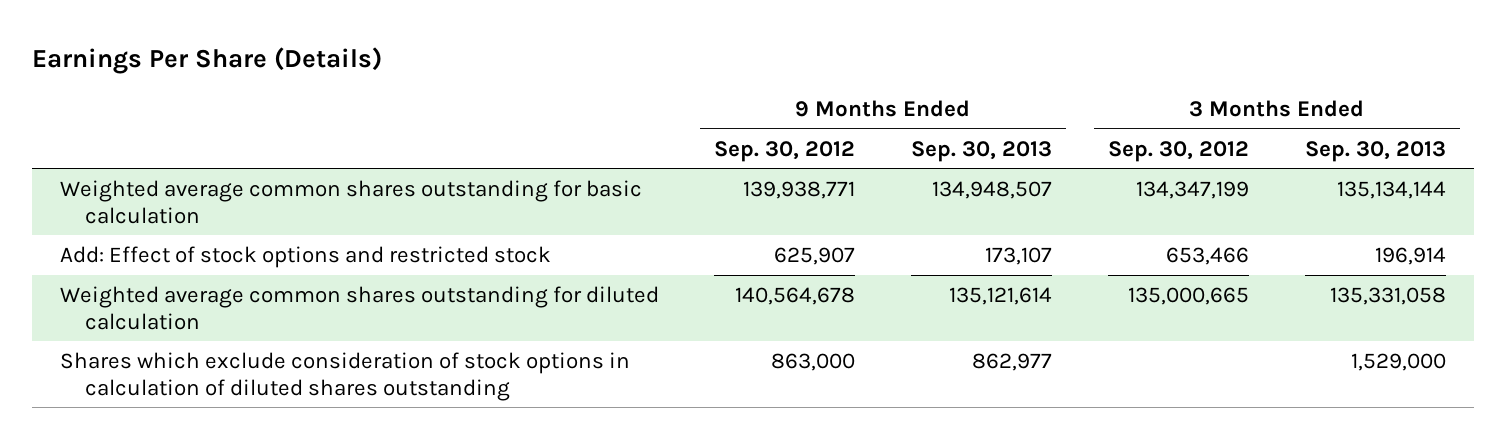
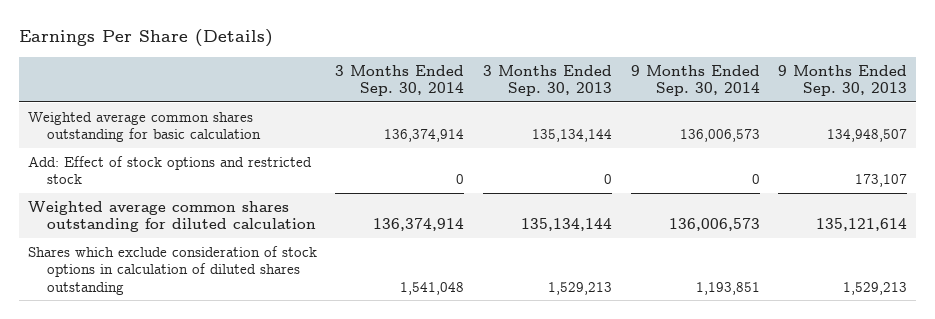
[714,140,856,162] Sep. 30, 2012 -> none
[1107,140,1249,162] Sep. 30, 2012 -> none
none -> [335,64,465,97] 3 Months Ended Sep. 30, 2014
none -> [630,64,760,97] 9 Months Ended Sep. 30, 2014
[1374,246,1446,265] 196,914 -> [604,174,613,185] 0
[1329,286,1446,305] 135,331,058 -> [521,218,613,232] 135,134,144
[972,352,1053,371] 862,977 -> [843,282,908,296] 1,529,213
[1350,352,1446,371] 1,529,000 -> [548,282,613,296] 1,529,213

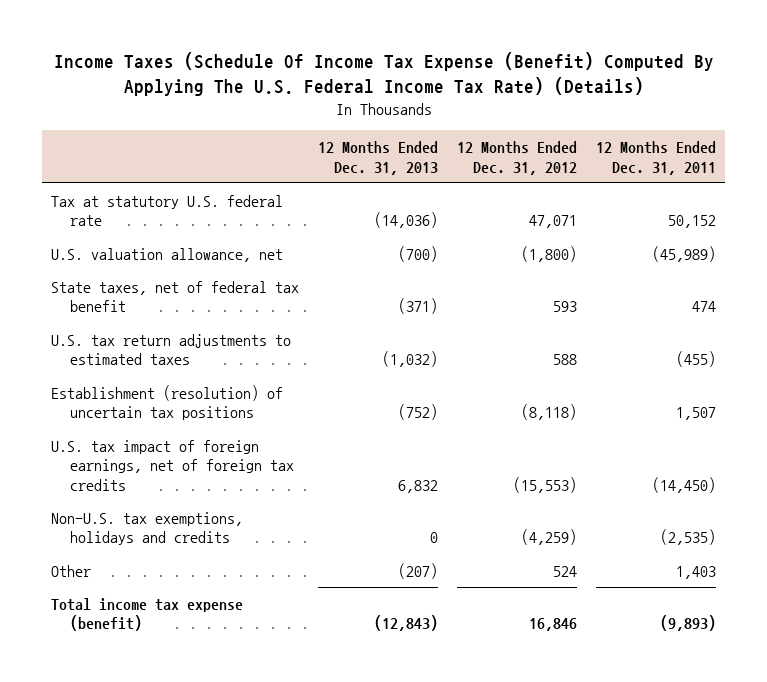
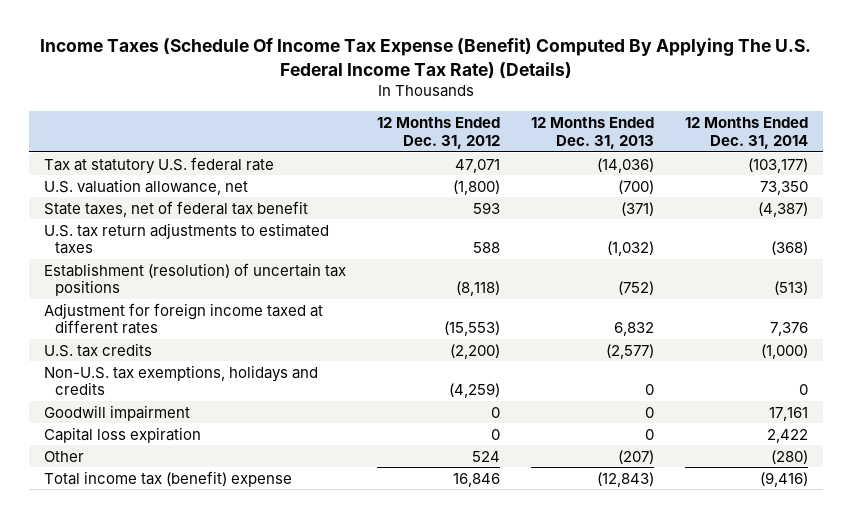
[595,140,716,175] 12 Months Ended Dec. 31, 2011 -> none
none -> [684,117,808,149] 12 Months Ended Dec. 31, 2014
[51,439,295,492] U.S. tax impact of foreign earnings, net of foreign tax credits -> [44,302,324,335] Adjustment for foreign income taxed at different rates
none -> [44,342,153,357] U.S. tax credits
none -> [44,404,191,421] Goodwill impairment
none -> [44,426,202,443] Capital loss expiration
[51,597,244,632] Total income tax expense (benefit) -> [44,470,293,487] Total income tax (benefit) expense

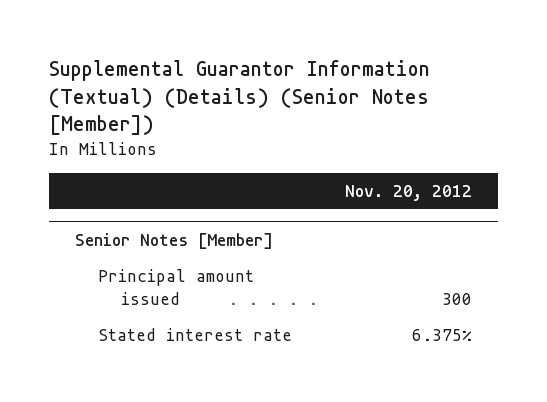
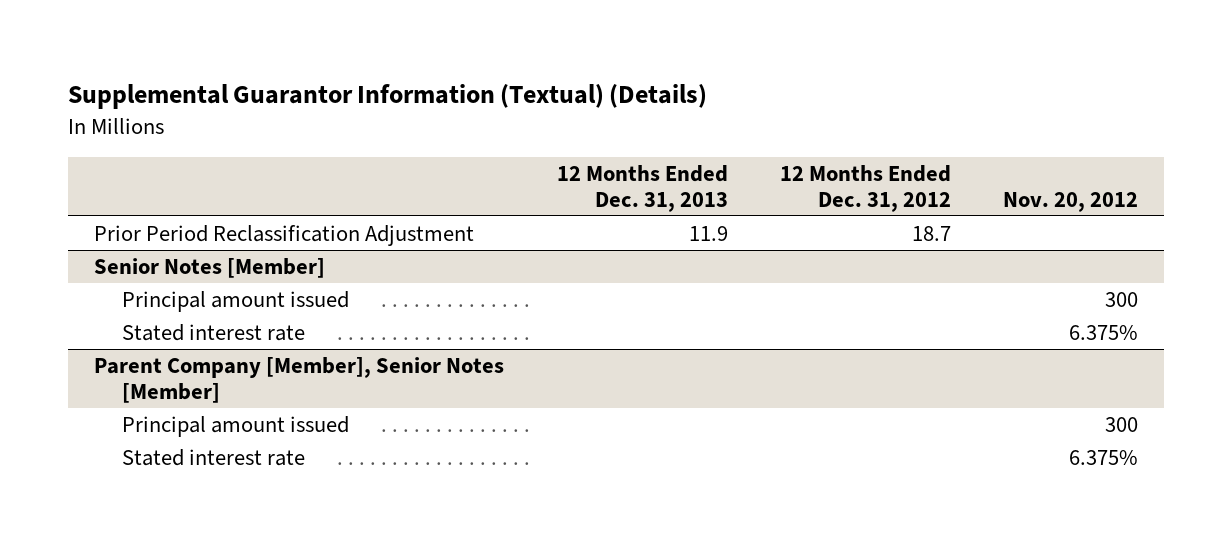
[48,60,430,136] Supplemental Guarantor Information (Textual) (Details) (Senior Notes [Member]) -> [68,84,708,110] Supplemental Guarantor Information (Textual) (Details)
none -> [556,164,728,212] 12 Months Ended Dec. 31, 2013
none -> [779,164,951,212] 12 Months Ended Dec. 31, 2012
none -> [94,224,475,246] Prior Period Reclassification Adjustment
none -> [94,356,505,404] Parent Company [Member], Senior Notes [Member]
none -> [121,415,349,437] Principal amount issued
none -> [121,448,305,466] Stated interest rate

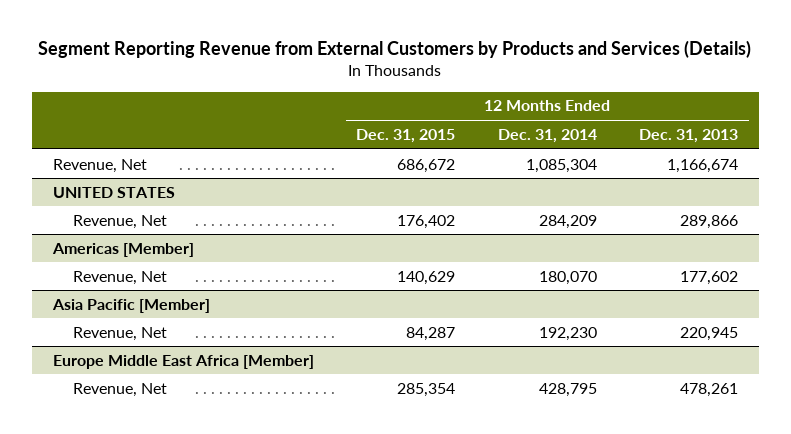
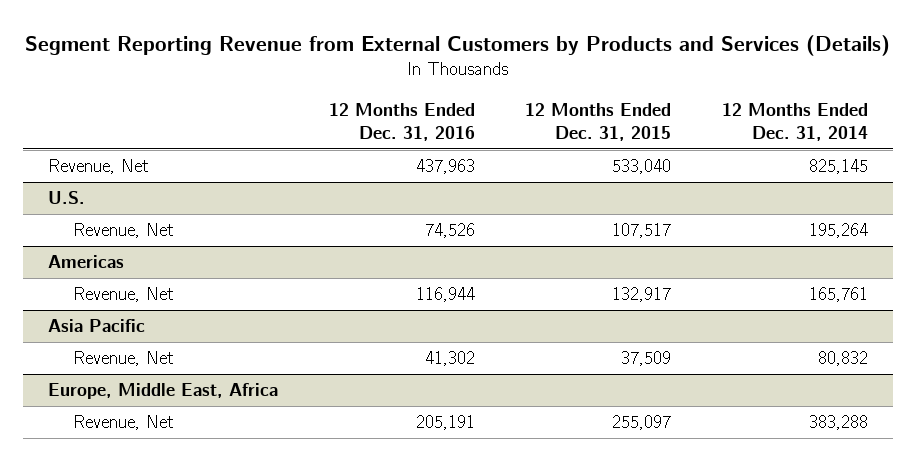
[639,128,739,143] Dec. 31, 2013 -> none
none -> [328,102,475,141] 12 Months Ended Dec. 31, 2016
[397,158,456,173] 686,672 -> [612,159,672,175] 533,040
[525,158,597,173] 1,085,304 -> [809,159,869,175] 825,145
[52,186,175,198] UNITED STATES -> [48,191,86,205] U.S.
[397,214,456,229] 176,402 -> [612,223,672,239] 107,517
[538,214,597,229] 284,209 -> [809,223,869,239] 195,264
[51,242,194,257] Americas [Member] -> [48,255,125,269] Americas
[397,270,456,285] 140,629 -> [612,287,672,303] 132,917
[538,270,597,285] 180,070 -> [809,287,869,303] 165,761
[51,298,210,313] Asia Pacific [Member] -> [48,319,146,333] Asia Pacific
[406,326,456,341] 84,287 -> [621,351,672,367] 37,509
[538,326,597,341] 192,230 -> [818,351,869,367] 80,832
[52,354,314,369] Europe Middle East Africa [Member] -> [48,383,279,400] Europe, Middle East, Africa
[397,382,456,397] 285,354 -> [612,415,672,431] 255,097
[538,382,597,397] 428,795 -> [809,415,869,431] 383,288

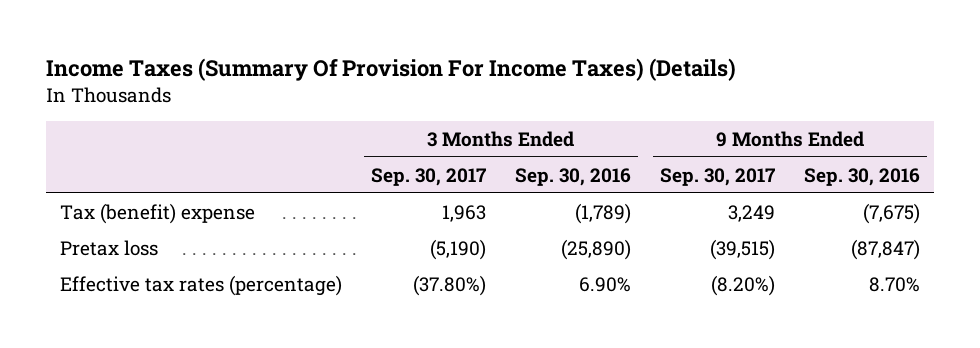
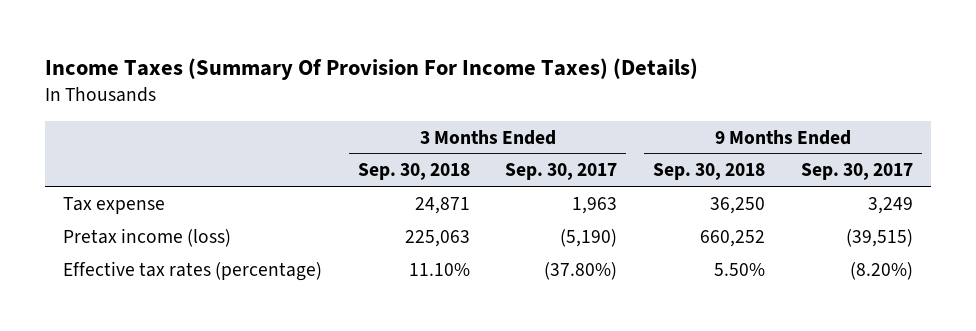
[515,167,632,186] Sep. 30, 2016 -> none
[803,167,920,186] Sep. 30, 2016 -> none
none -> [357,163,470,181] Sep. 30, 2018
none -> [653,163,766,181] Sep. 30, 2018
[60,202,256,224] Tax (benefit) expense -> [63,196,166,214] Tax expense
[60,239,159,256] Pretax loss -> [63,227,232,247] Pretax income (loss)

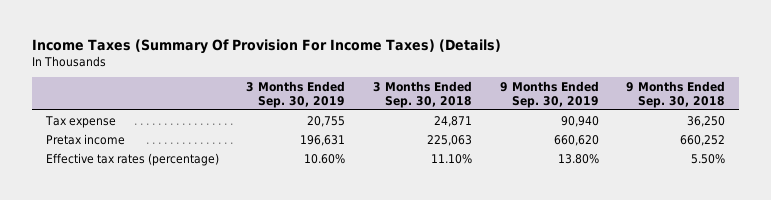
[505,163,618,181] Sep. 30, 2017 -> none
[800,163,913,181] Sep. 30, 2017 -> none
none -> [246,80,346,108] 3 Months Ended Sep. 30, 2019
none -> [499,80,599,108] 9 Months Ended Sep. 30, 2019
[63,227,232,247] Pretax income (loss) -> [45,133,125,145] Pretax income

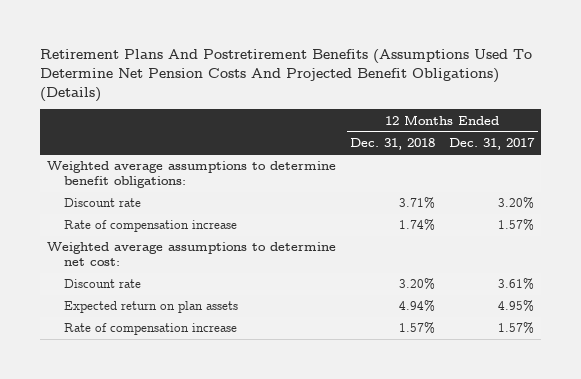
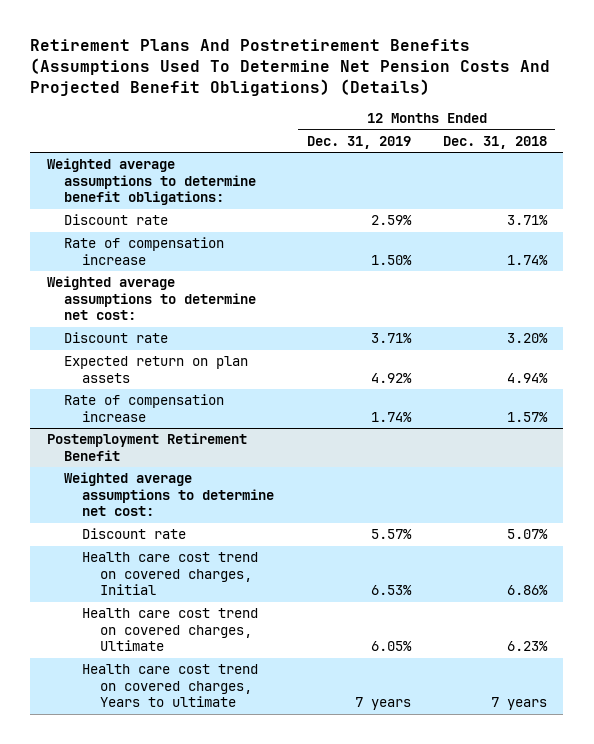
[449,138,536,151] Dec. 31, 2017 -> none
none -> [306,135,411,149] Dec. 31, 2019
none -> [46,433,247,461] Postemployment Retirement Benefit
none -> [64,472,275,517] Weighted average assumptions to determine net cost:
none -> [82,528,187,540] Discount rate
none -> [82,552,259,596] Health care cost trend on covered charges, Initial
none -> [82,608,259,652] Health care cost trend on covered charges, Ultimate
none -> [82,664,259,708] Health care cost trend on covered charges, Years to ultimate

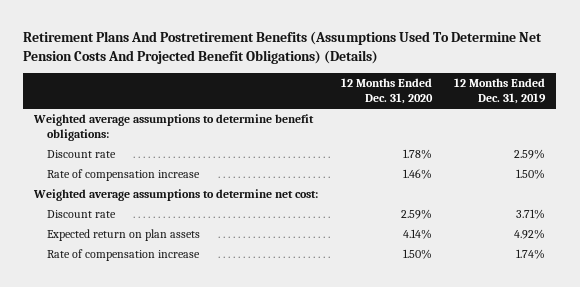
[443,135,548,149] Dec. 31, 2018 -> none
none -> [340,78,433,105] 12 Months Ended Dec. 31, 2020
[46,433,247,461] Postemployment Retirement Benefit -> none
[64,472,275,517] Weighted average assumptions to determine net cost: -> none
[82,528,187,540] Discount rate -> none
[82,552,259,596] Health care cost trend on covered charges, Initial -> none
[82,608,259,652] Health care cost trend on covered charges, Ultimate -> none
[82,664,259,708] Health care cost trend on covered charges, Years to ultimate -> none

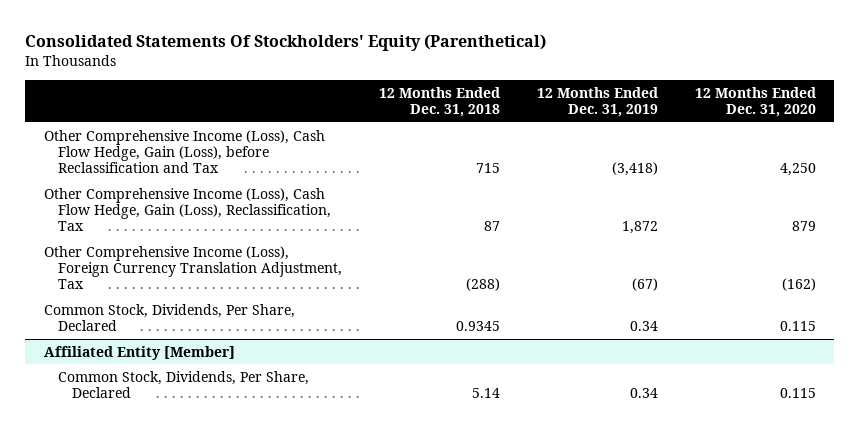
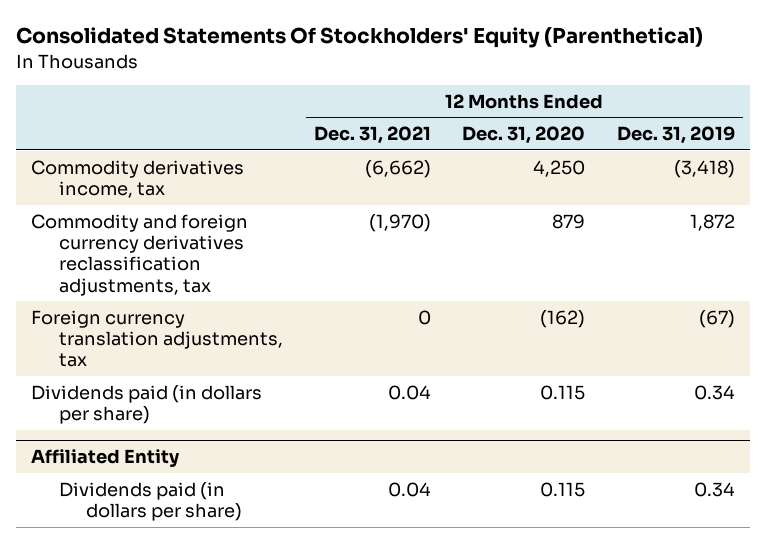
[378,87,500,118] 12 Months Ended Dec. 31, 2018 -> none
none -> [314,126,432,145] Dec. 31, 2021
[43,129,325,174] Other Comprehensive Income (Loss), Cash Flow Hedge, Gain (Loss), before Reclassification and Tax -> [31,159,245,199] Commodity derivatives income, tax
[43,187,331,232] Other Comprehensive Income (Loss), Cash Flow Hedge, Gain (Loss), Reclassification, Tax -> [31,213,249,296] Commodity and foreign currency derivatives reclassification adjustments, tax
[43,245,342,290] Other Comprehensive Income (Loss), Foreign Currency Translation Adjustment, Tax -> [31,309,283,368] Foreign currency translation adjustments, tax
[43,303,295,331] Common Stock, Dividends, Per Share, Declared -> [31,384,263,425] Dividends paid (in dollars per share)
[43,345,235,360] Affiliated Entity [Member] -> [31,449,181,468] Affiliated Entity
[57,370,309,398] Common Stock, Dividends, Per Share, Declared -> [58,481,243,522] Dividends paid (in dollars per share)

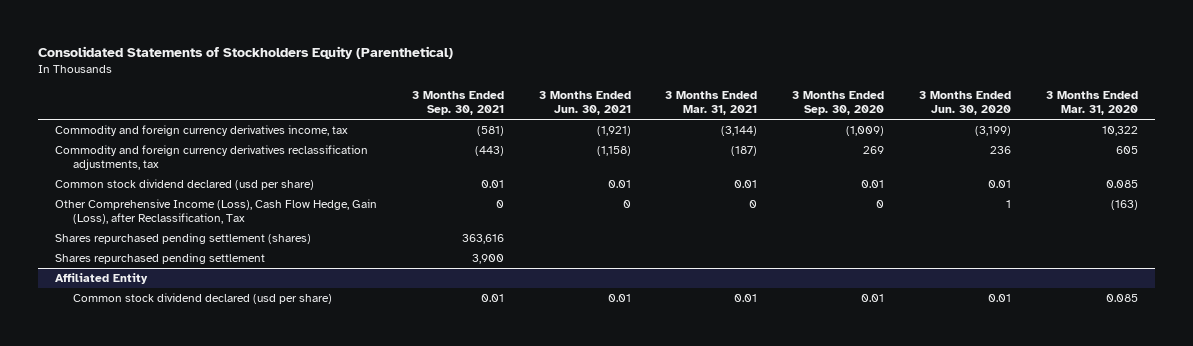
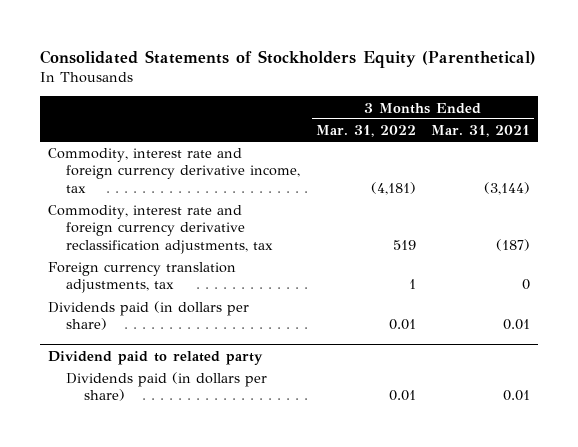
[411,91,504,116] 3 Months Ended Sep. 30, 2021 -> none
[538,91,631,116] 3 Months Ended Jun. 30, 2021 -> none
[792,91,885,116] 3 Months Ended Sep. 30, 2020 -> none
[918,91,1011,116] 3 Months Ended Jun. 30, 2020 -> none
[1045,91,1138,116] 3 Months Ended Mar. 31, 2020 -> none
none -> [315,125,416,138] Mar. 31, 2022
[55,198,378,225] Other Comprehensive Income (Loss), Cash Flow Hedge, Gain (Loss), after Reclassification, Tax -> none
[55,232,312,244] Shares repurchased pending settlement (shares) -> none
[55,252,266,264] Shares repurchased pending settlement -> none
[55,124,349,136] Commodity and foreign currency derivatives income, tax -> [48,148,300,193] Commodity, interest rate and foreign currency derivative income, tax
[55,144,369,171] Commodity and foreign currency derivatives reclassification adjustments, tax -> [48,205,273,254] Commodity, interest rate and foreign currency derivative reclassification adjustments, tax
none -> [48,262,237,294] Foreign currency translation adjustments, tax
[55,178,315,190] Common stock dividend declared (usd per share) -> [48,301,250,331] Dividends paid (in dollars per share)
[55,272,149,284] Affiliated Entity -> [48,350,264,365] Dividend paid to related party
[73,292,333,304] Common stock dividend declared (usd per share) -> [65,372,267,402] Dividends paid (in dollars per share)

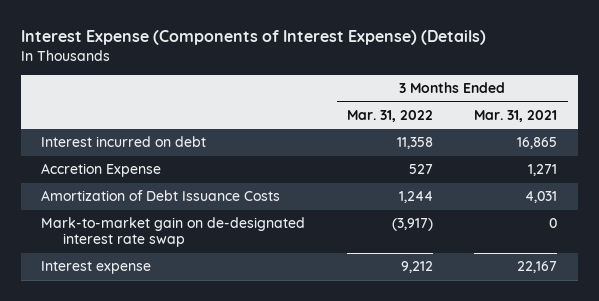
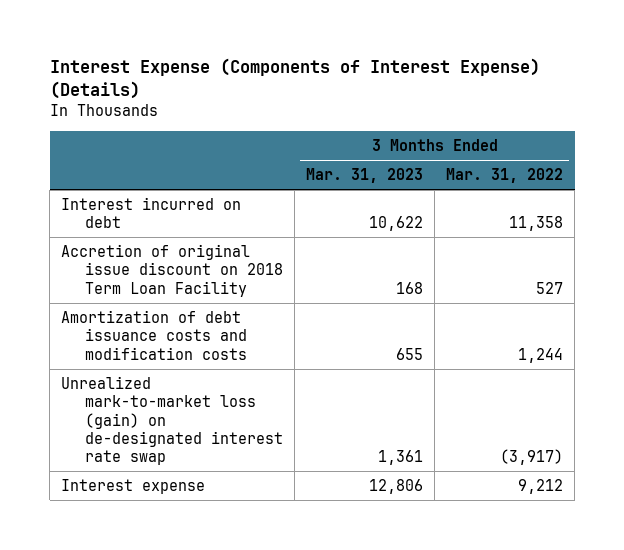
[474,110,558,123] Mar. 31, 2021 -> none
none -> [305,168,423,184] Mar. 31, 2023
[41,163,162,178] Accretion Expense -> [61,244,283,297] Accretion of original issue discount on 2018 Term Loan Facility
[41,190,281,202] Amortization of Debt Issuance Costs -> [61,310,247,360] Amortization of debt issuance costs and modification costs
[41,217,306,248] Mark-to-market gain on de-designated interest rate swap -> [61,376,283,466] Unrealized mark-to-market loss (gain) on de-designated interest rate swap

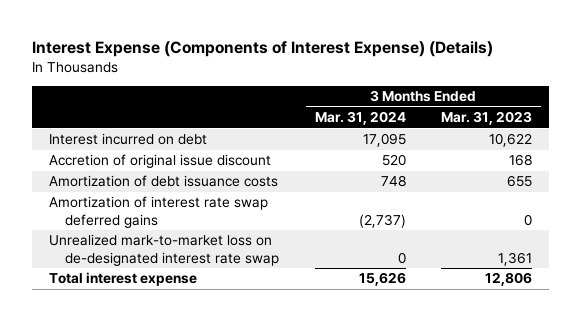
[446,168,564,184] Mar. 31, 2022 -> none
none -> [314,111,406,126] Mar. 31, 2024
[61,244,283,297] Accretion of original issue discount on 2018 Term Loan Facility -> [49,154,272,169] Accretion of original issue discount
[61,310,247,360] Amortization of debt issuance costs and modification costs -> [49,175,279,188] Amortization of debt issuance costs
none -> [49,196,269,228] Amortization of interest rate swap deferred gains
[61,376,283,466] Unrealized mark-to-market loss (gain) on de-designated interest rate swap -> [49,234,280,266] Unrealized mark-to-market loss on de-designated interest rate swap
[61,479,206,495] Interest expense -> [49,272,198,287] Total interest expense

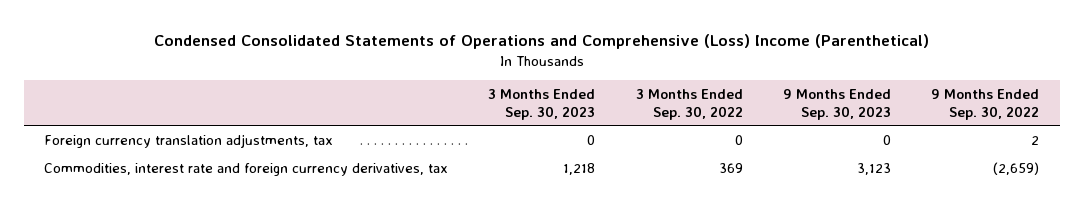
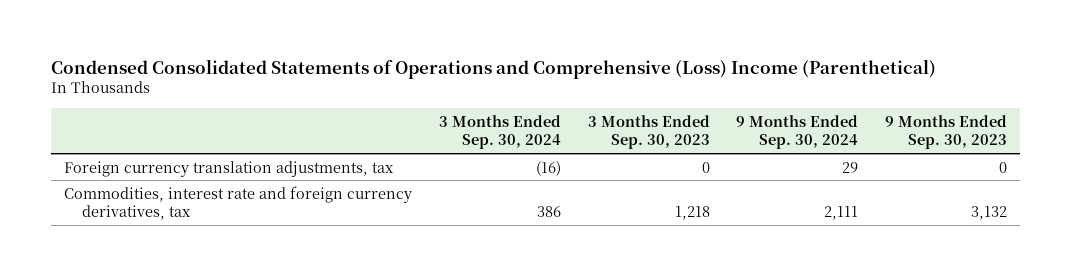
[635,88,743,120] 3 Months Ended Sep. 30, 2022 -> none
[931,88,1040,120] 9 Months Ended Sep. 30, 2022 -> none
none -> [438,114,561,150] 3 Months Ended Sep. 30, 2024
none -> [736,114,859,150] 9 Months Ended Sep. 30, 2024
[857,162,892,175] 3,123 -> [971,206,1008,221] 3,132

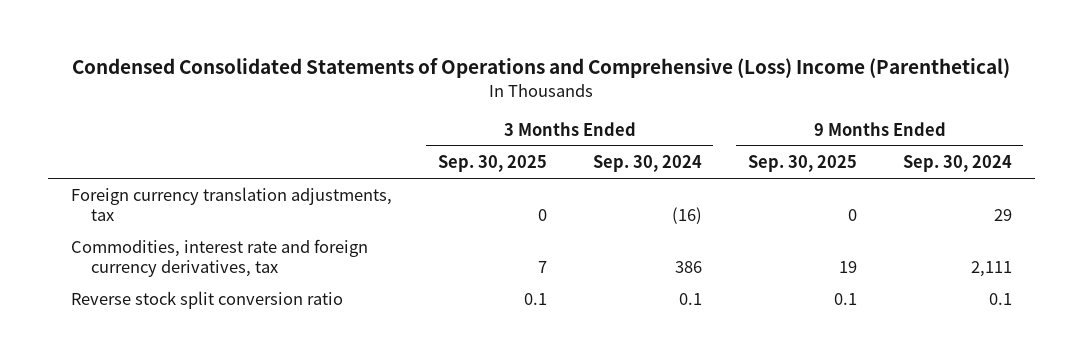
[587,114,710,150] 3 Months Ended Sep. 30, 2023 -> none
[885,114,1008,150] 9 Months Ended Sep. 30, 2023 -> none
none -> [437,155,547,173] Sep. 30, 2025
none -> [747,155,857,173] Sep. 30, 2025
none -> [71,291,344,310] Reverse stock split conversion ratio

